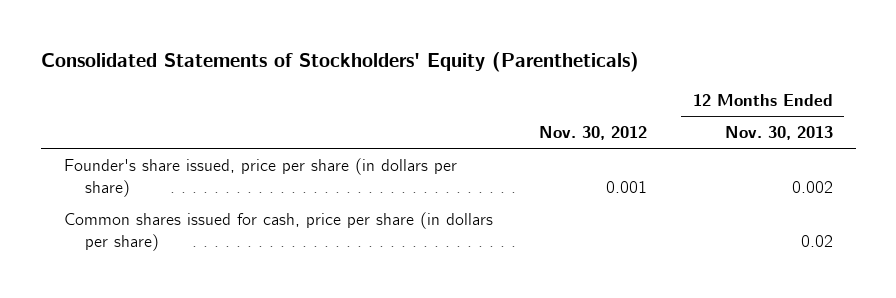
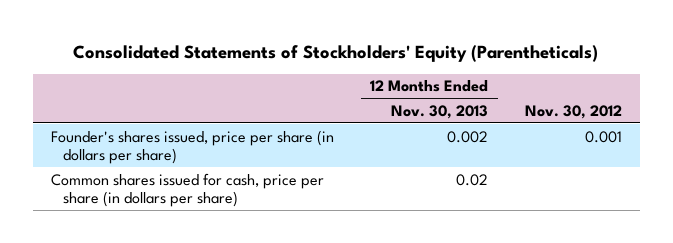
[63,157,457,197] Founder's share issued, price per share (in dollars per share) -> [50,129,334,165] Founder's shares issued, price per share (in dollars per share)

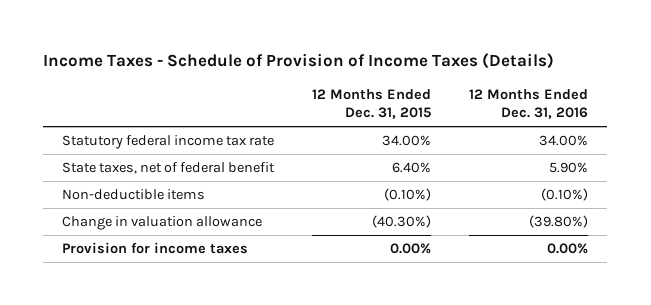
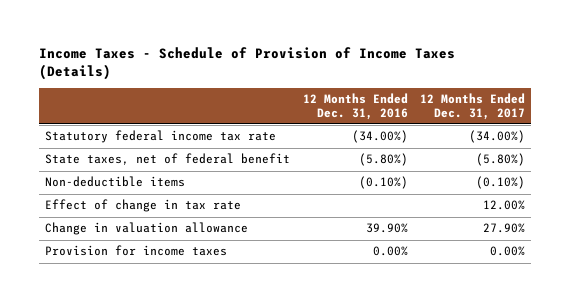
[312,89,432,120] 12 Months Ended Dec. 31, 2015 -> none
none -> [419,93,525,120] 12 Months Ended Dec. 31, 2017
[539,135,589,147] 34.00% -> [351,130,408,144] (34.00%)
[549,162,589,174] 5.90% -> [358,153,408,167] (5.80%)
none -> [45,199,242,213] Effect of change in tax rate
[529,215,589,229] (39.80%) -> [365,223,408,234] 39.90%

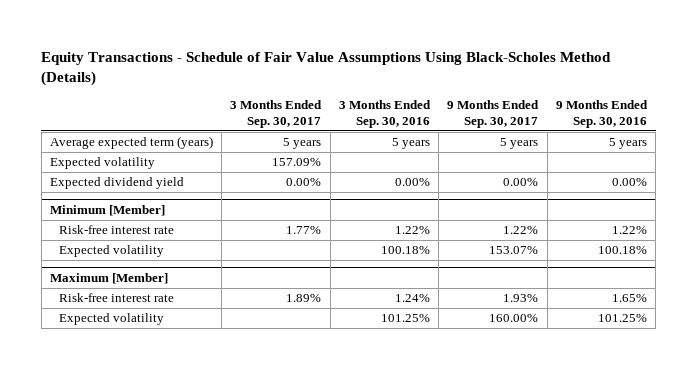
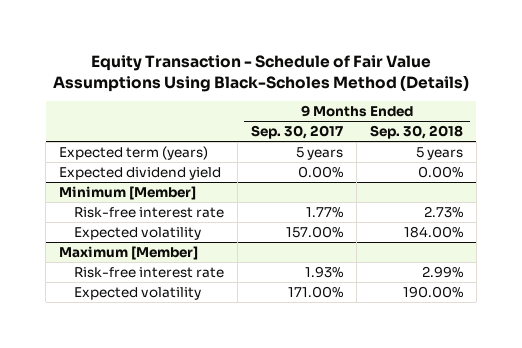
[41,51,612,86] Equity Transactions - Schedule of Fair Value Assumptions Using Black-Scholes Method (Details) -> [52,54,469,92] Equity Transaction - Schedule of Fair Value Assumptions Using Black-Scholes Method (Details)
[230,100,323,128] 3 Months Ended Sep. 30, 2017 -> none
[338,100,431,128] 3 Months Ended Sep. 30, 2016 -> none
[555,100,648,128] 9 Months Ended Sep. 30, 2016 -> none
none -> [369,125,463,140] Sep. 30, 2018
[49,157,155,170] Expected volatility -> none
[49,136,213,150] Average expected term (years) -> [59,145,209,160] Expected term (years)
[503,226,539,235] 1.22% -> [305,206,343,218] 1.77%
[489,246,539,255] 153.07% -> [285,225,343,238] 157.00%
[489,314,539,323] 160.00% -> [287,285,343,298] 171.00%

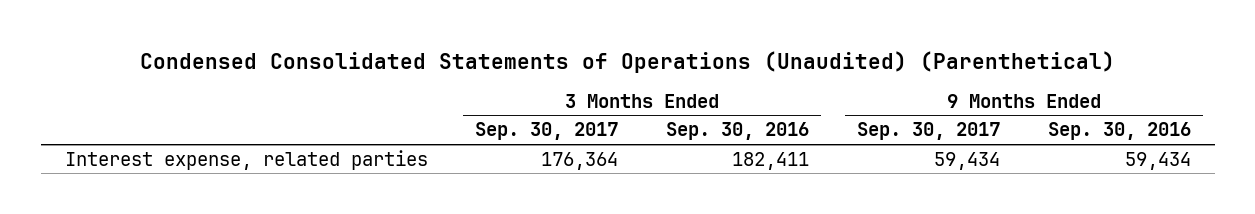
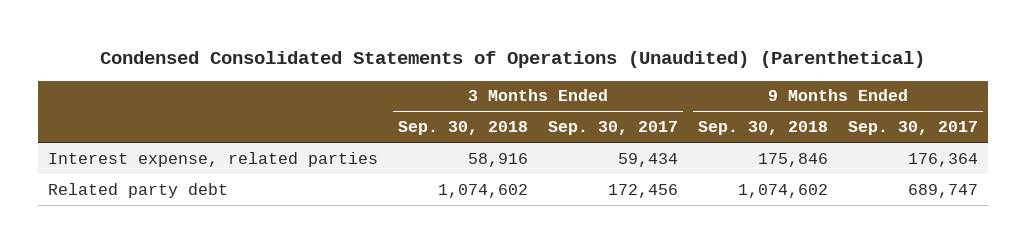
[666,122,810,141] Sep. 30, 2016 -> none
[1047,122,1191,141] Sep. 30, 2016 -> none
none -> [398,121,529,136] Sep. 30, 2018
none -> [698,121,829,136] Sep. 30, 2018
[541,151,619,170] 176,364 -> [618,152,679,167] 59,434
[934,151,1001,170] 59,434 -> [908,152,979,167] 176,364
none -> [48,182,229,198] Related party debt

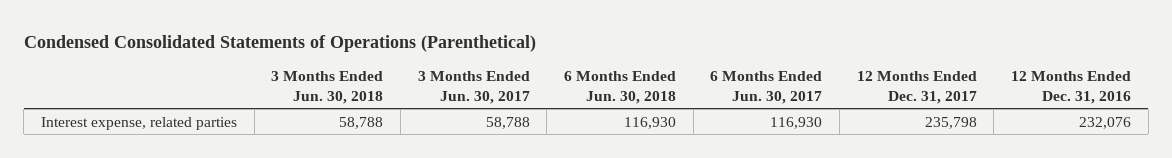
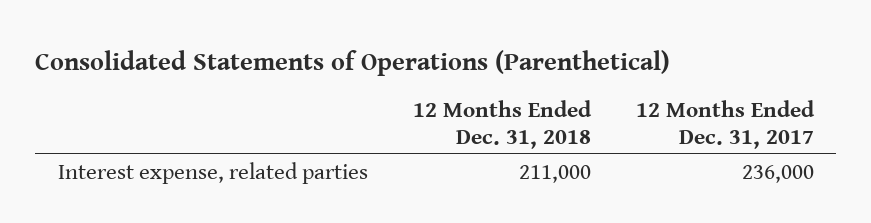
[23,35,536,53] Condensed Consolidated Statements of Operations (Parenthetical) -> [35,50,671,77] Consolidated Statements of Operations (Parenthetical)
[271,71,384,104] 3 Months Ended Jun. 30, 2018 -> none
[417,71,530,104] 3 Months Ended Jun. 30, 2017 -> none
[564,71,677,104] 6 Months Ended Jun. 30, 2018 -> none
[710,71,823,104] 6 Months Ended Jun. 30, 2017 -> none
[1011,71,1132,104] 12 Months Ended Dec. 31, 2016 -> none
none -> [412,99,592,150] 12 Months Ended Dec. 31, 2018
[924,116,977,129] 235,798 -> [741,164,814,183] 236,000

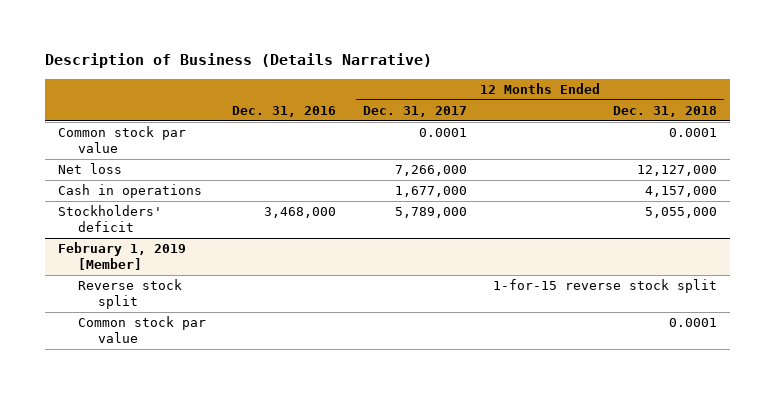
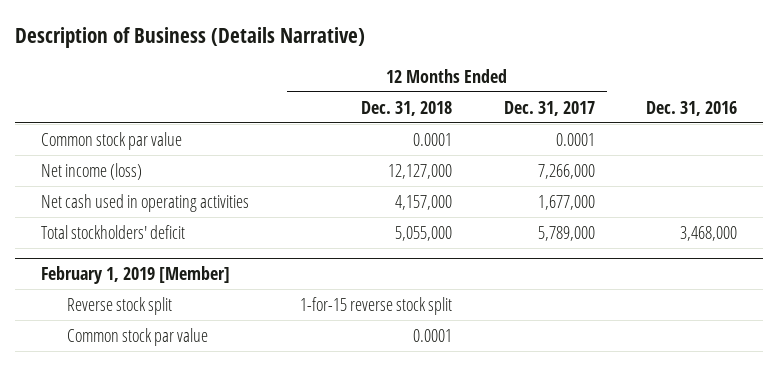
[57,163,122,175] Net loss -> [41,162,143,180] Net income (loss)
[57,184,202,199] Cash in operations -> [41,193,250,212] Net cash used in operating activities
[57,205,162,233] Stockholders' deficit -> [41,224,186,239] Total stockholders' deficit

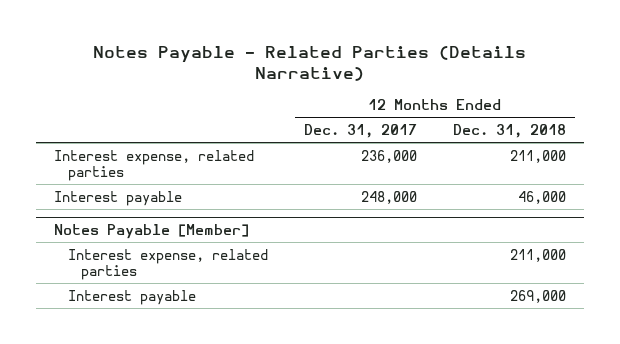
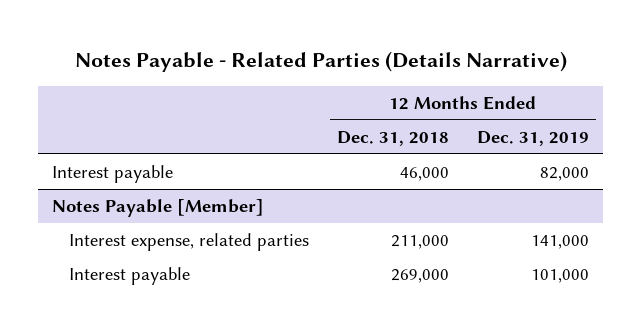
[303,123,417,138] Dec. 31, 2017 -> none
none -> [476,130,589,146] Dec. 31, 2019
[54,149,255,182] Interest expense, related parties -> none

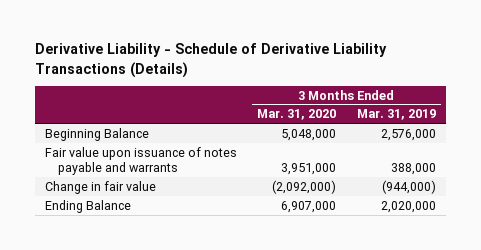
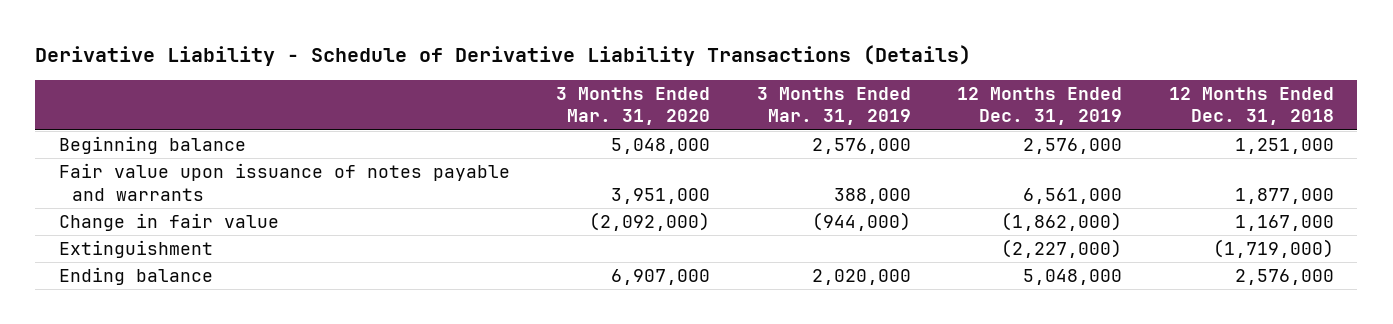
none -> [957,86,1123,126] 12 Months Ended Dec. 31, 2019
none -> [1169,86,1335,126] 12 Months Ended Dec. 31, 2018
[45,127,150,141] Beginning Balance -> [58,136,246,155] Beginning balance
none -> [58,240,213,259] Extinguishment
[45,199,132,213] Ending Balance -> [58,267,213,286] Ending balance

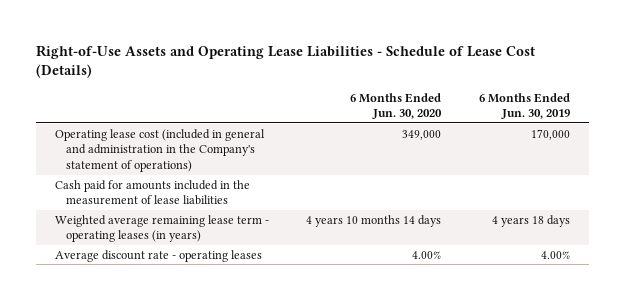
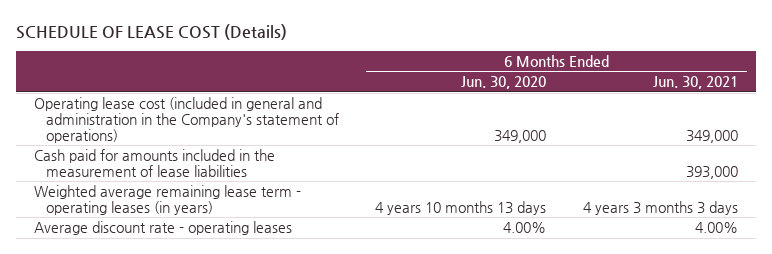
[36,44,536,79] Right-of-Use Assets and Operating Lease Liabilities - Schedule of Lease Cost (Details) -> [16,24,288,41] SCHEDULE OF LEASE COST (Details)
[478,92,570,120] 6 Months Ended Jun. 30, 2019 -> none
none -> [652,76,738,90] Jun. 30, 2021
[306,214,442,227] 4 years 10 months 14 days -> [375,200,547,215] 4 years 10 months 13 days

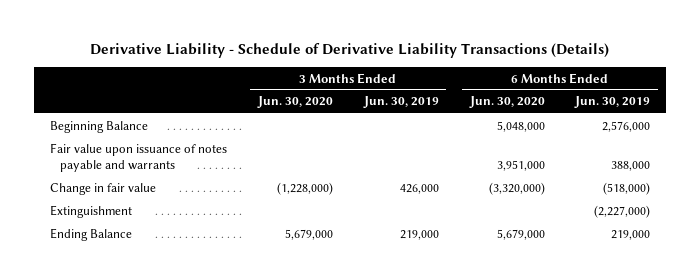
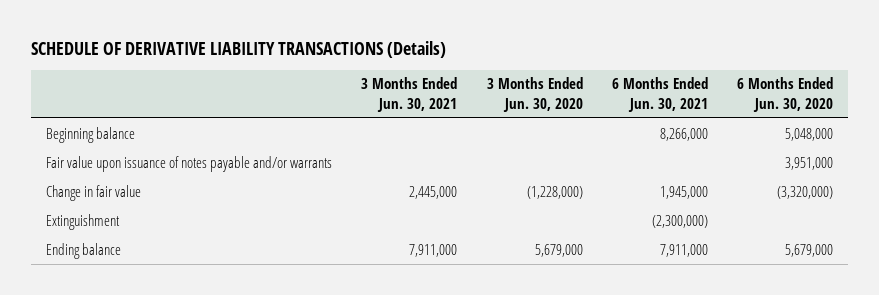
[90,43,610,59] Derivative Liability - Schedule of Derivative Liability Transactions (Details) -> [31,40,447,58] SCHEDULE OF DERIVATIVE LIABILITY TRANSACTIONS (Details)
[362,96,439,109] Jun. 30, 2019 -> none
[574,96,651,109] Jun. 30, 2019 -> none
none -> [361,77,458,112] 3 Months Ended Jun. 30, 2021
none -> [612,77,709,112] 6 Months Ended Jun. 30, 2021
[49,120,148,133] Beginning Balance -> [46,126,136,143] Beginning balance
[49,142,227,173] Fair value upon issuance of notes payable and warrants -> [46,155,333,172] Fair value upon issuance of notes payable and/or warrants
[49,227,132,241] Ending Balance -> [46,242,122,259] Ending balance

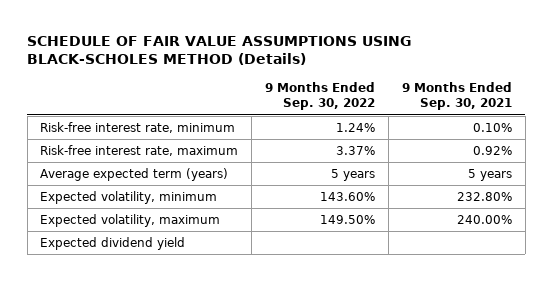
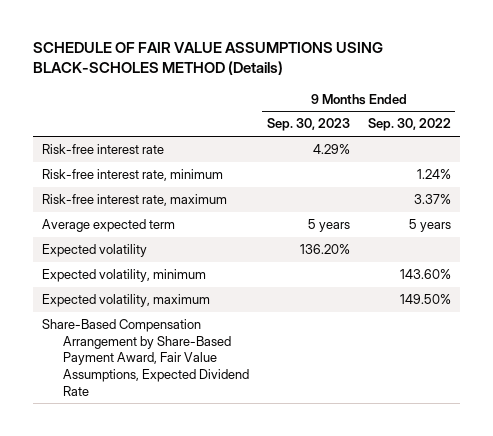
[401,82,512,111] 9 Months Ended Sep. 30, 2021 -> none
none -> [266,118,350,132] Sep. 30, 2023
none -> [42,144,165,155] Risk-free interest rate
[40,168,229,182] Average expected term (years) -> [42,219,176,233] Average expected term
none -> [42,244,148,258] Expected volatility
[40,237,186,251] Expected dividend yield -> [42,319,249,396] Share-Based Compensation Arrangement by Share-Based Payment Award, Fair Value Assumptions, Expected Dividend Rate

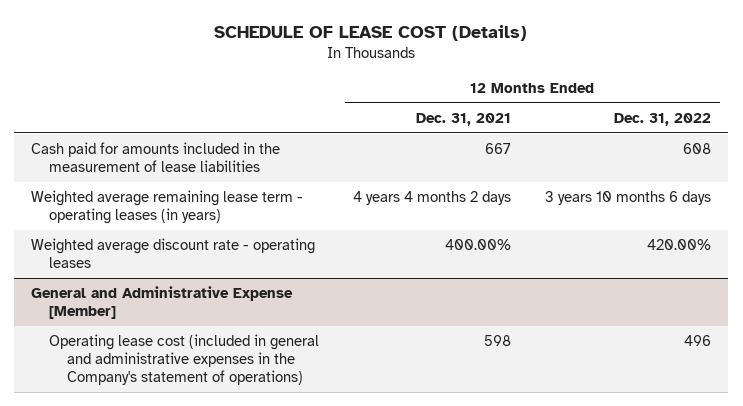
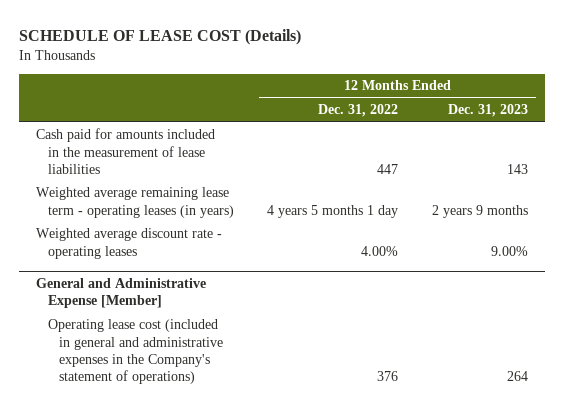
[416,113,512,127] Dec. 31, 2021 -> none
none -> [447,104,528,118] Dec. 31, 2023
[683,143,712,155] 608 -> [377,163,399,174] 447
[545,191,712,206] 3 years 10 months 6 days -> [267,204,399,218] 4 years 5 months 1 day
[647,239,712,251] 420.00% -> [361,245,399,256] 4.00%
[684,335,712,347] 496 -> [377,371,399,382] 376

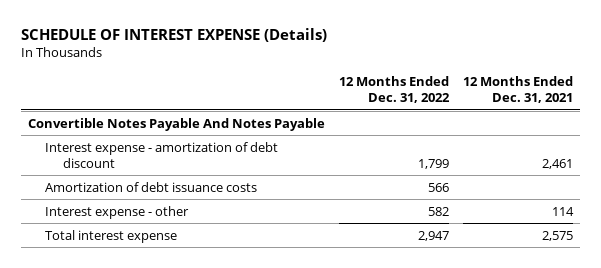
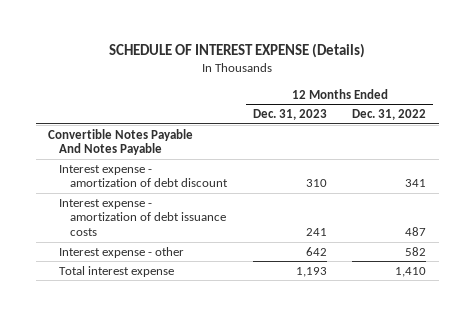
[462,75,573,104] 12 Months Ended Dec. 31, 2021 -> none
none -> [252,109,327,121] Dec. 31, 2023
[417,158,449,169] 1,799 -> [405,179,427,188] 341
[45,181,258,192] Amortization of debt issuance costs -> [59,198,227,237] Interest expense - amortization of debt issuance costs
[427,182,449,192] 566 -> [405,227,427,237] 487
[417,230,449,241] 2,947 -> [395,266,427,277] 1,410

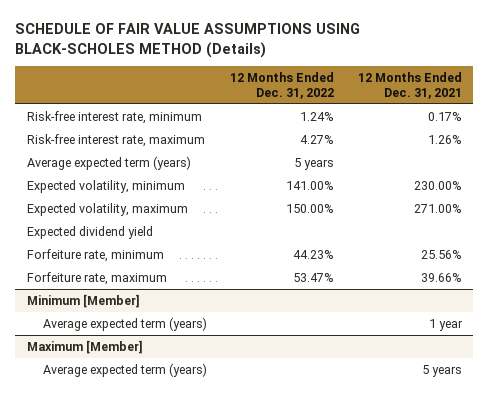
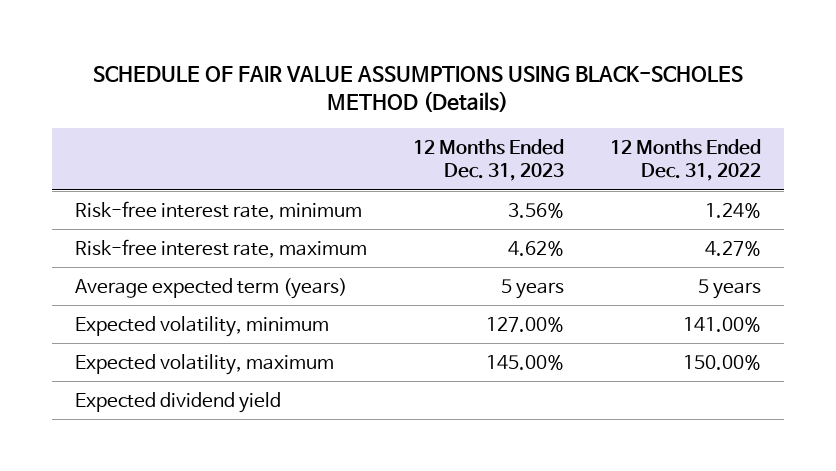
[357,71,462,99] 12 Months Ended Dec. 31, 2021 -> none
none -> [413,138,565,182] 12 Months Ended Dec. 31, 2023
[26,248,164,262] Forfeiture rate, minimum -> none
[26,271,167,285] Forfeiture rate, maximum -> none
[26,293,140,308] Minimum [Member] -> none
[42,316,207,331] Average expected term (years) -> none
[26,339,143,354] Maximum [Member] -> none
[42,362,207,377] Average expected term (years) -> none

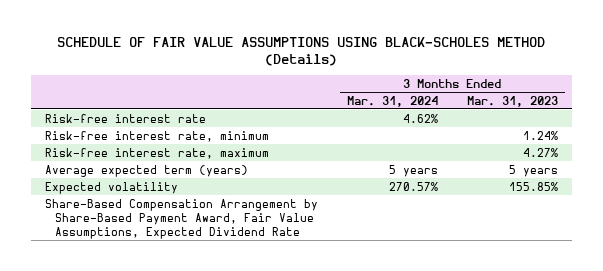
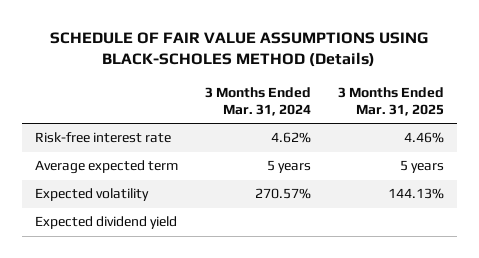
[466,95,558,107] Mar. 31, 2023 -> none
none -> [337,86,444,117] 3 Months Ended Mar. 31, 2025
[45,130,270,142] Risk-free interest rate, minimum -> none
[45,147,270,159] Risk-free interest rate, maximum -> none
[45,164,249,177] Average expected term (years) -> [35,160,179,175] Average expected term
[45,198,319,239] Share-Based Compensation Arrangement by Share-Based Payment Award, Fair Value Assumptions, Expected Dividend Rate -> [35,216,178,230] Expected dividend yield

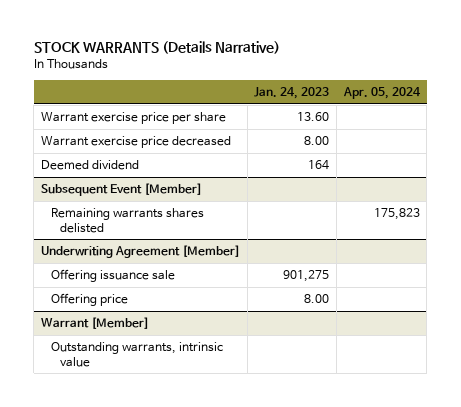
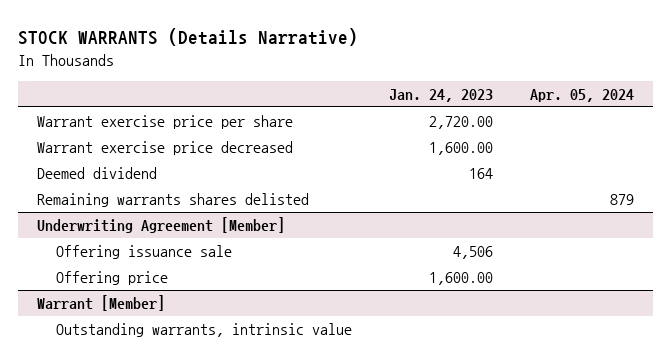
[297,112,330,122] 13.60 -> [429,116,494,130] 2,720.00
[304,136,330,146] 8.00 -> [429,142,494,156] 1,600.00
[41,183,203,197] Subsequent Event [Member] -> none
[373,208,420,221] 175,823 -> [610,194,635,206] 879
[283,270,330,283] 901,275 -> [453,246,494,260] 4,506
[304,294,330,304] 8.00 -> [429,272,494,286] 1,600.00

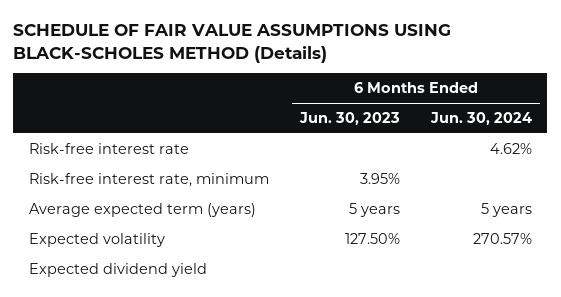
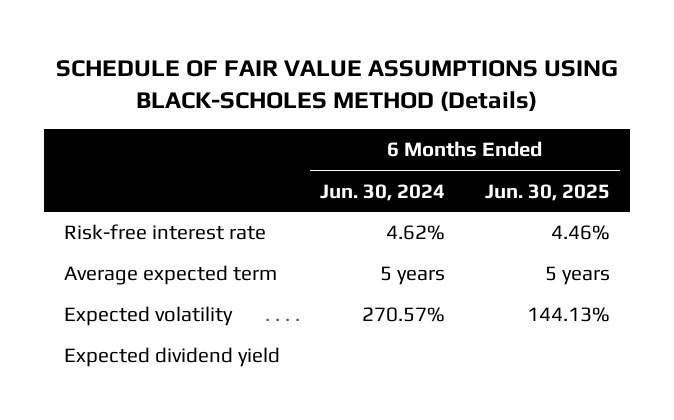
[298,112,400,126] Jun. 30, 2023 -> none
none -> [485,183,611,201] Jun. 30, 2025
[28,172,269,187] Risk-free interest rate, minimum -> none
[28,202,256,217] Average expected term (years) -> [63,265,277,286] Average expected term

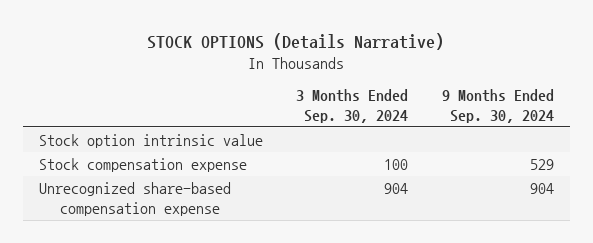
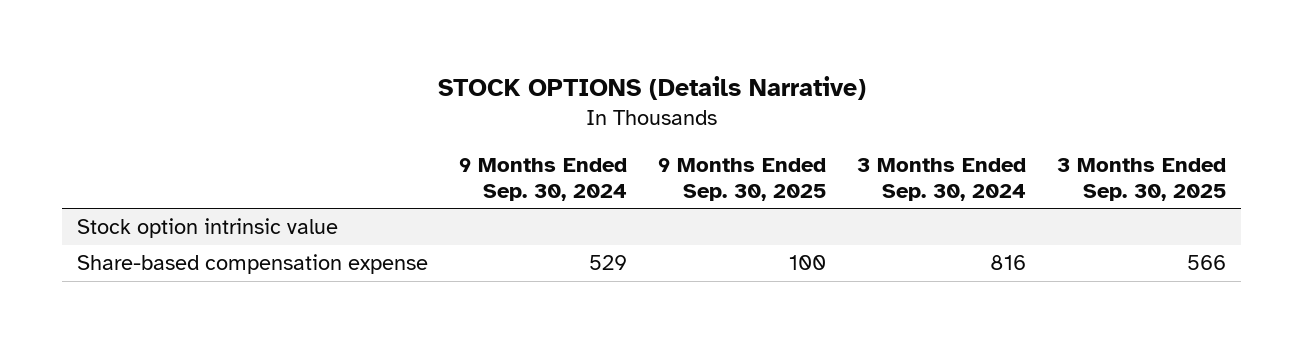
none -> [658,157,827,201] 9 Months Ended Sep. 30, 2025
none -> [1056,157,1226,201] 3 Months Ended Sep. 30, 2025
[39,182,232,216] Unrecognized share-based compensation expense -> none
[39,158,248,173] Stock compensation expense -> [77,254,429,275] Share-based compensation expense
[384,159,409,171] 100 -> [989,255,1026,271] 816

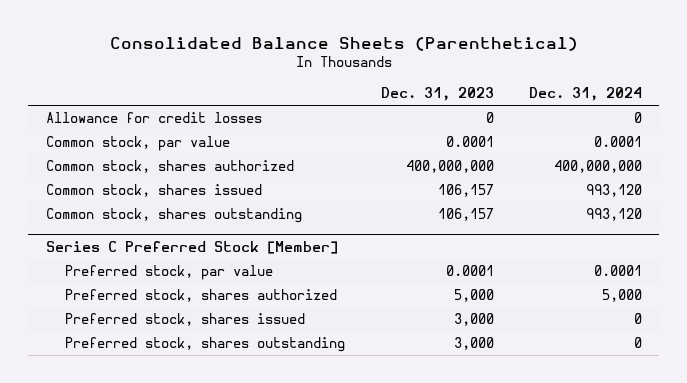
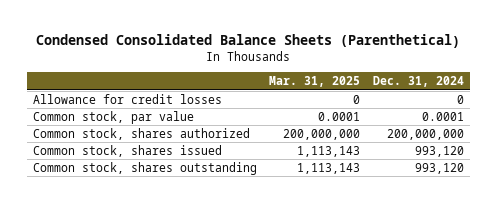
[109,36,578,51] Consolidated Balance Sheets (Parenthetical) -> [36,33,461,48] Condensed Consolidated Balance Sheets (Parenthetical)
[380,86,494,101] Dec. 31, 2023 -> none
none -> [269,76,361,88] Mar. 31, 2025
[553,160,642,174] 400,000,000 -> [387,128,465,140] 200,000,000
[45,240,338,254] Series C Preferred Stock [Member] -> none
[65,265,274,281] Preferred stock, par value -> none
[65,289,338,303] Preferred stock, shares authorized -> none
[65,313,306,327] Preferred stock, shares issued -> none
[65,337,346,353] Preferred stock, shares outstanding -> none

